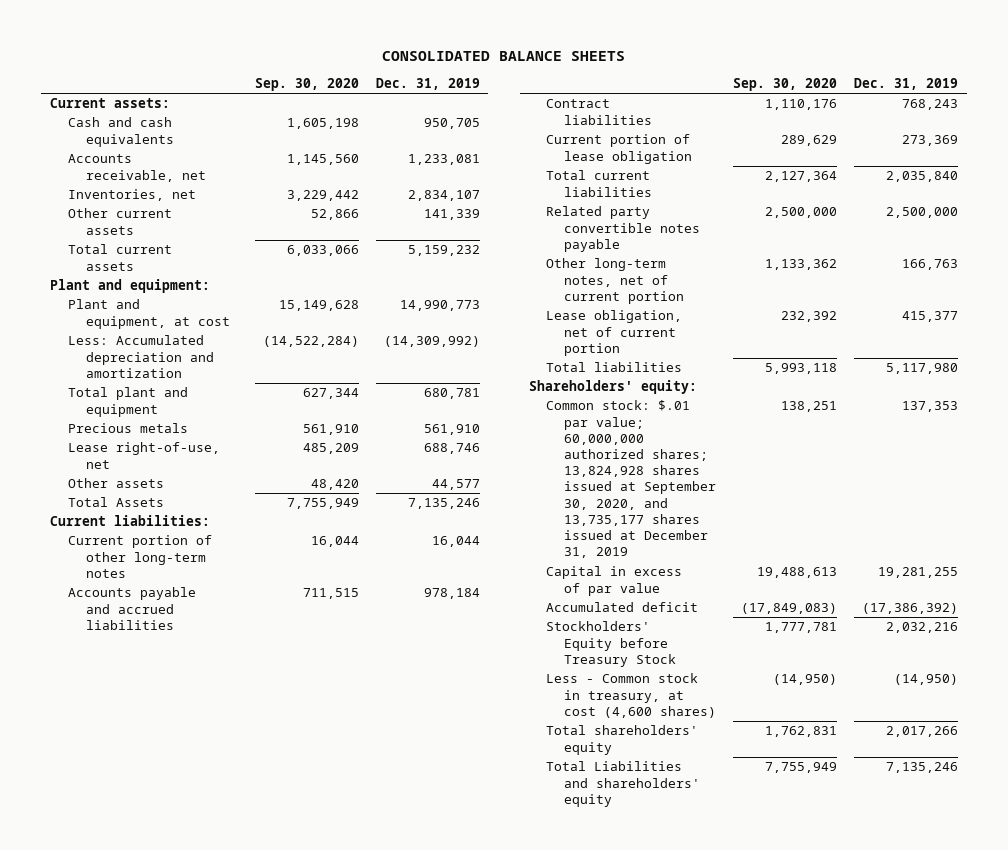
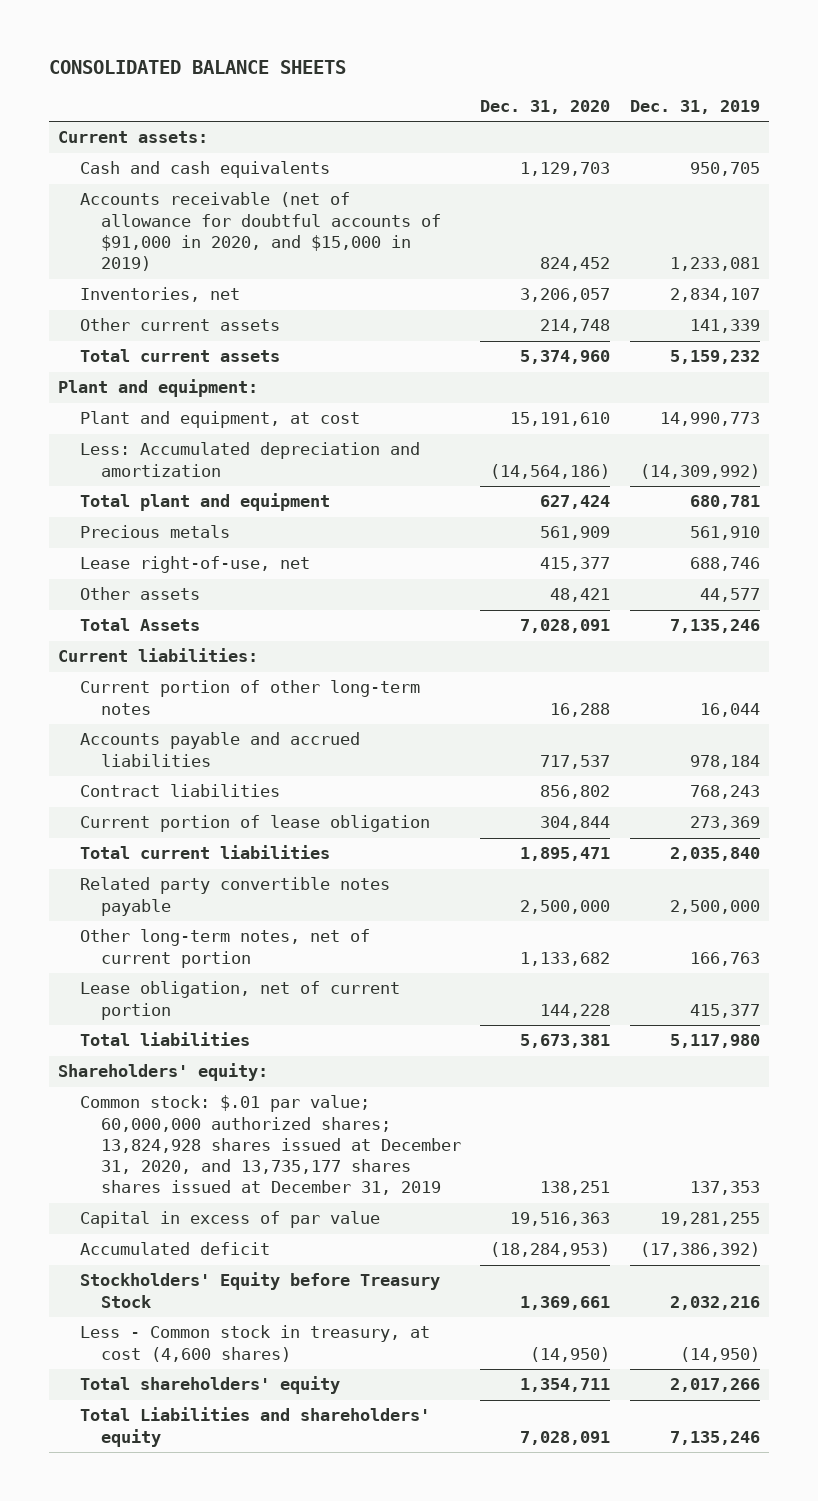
[254,78,359,92] Sep. 30, 2020 -> none
none -> [480,99,611,114] Dec. 31, 2020
[67,154,206,182] Accounts receivable, net -> [79,192,442,272] Accounts receivable (net of allowance for doubtful accounts of $91,000 in 2020, and $15,000 in 2019)
[546,400,717,559] Common stock: $.01 par value; 60,000,000 authorized shares; 13,824,928 shares issued at September 30, 2020, and 13,735,177 shares issued at December 31, 2019 -> [79,1095,462,1196] Common stock: $.01 par value; 60,000,000 authorized shares; 13,824,928 shares issued at December 31, 2020, and 13,735,177 shares shares issued at December 31, 2019

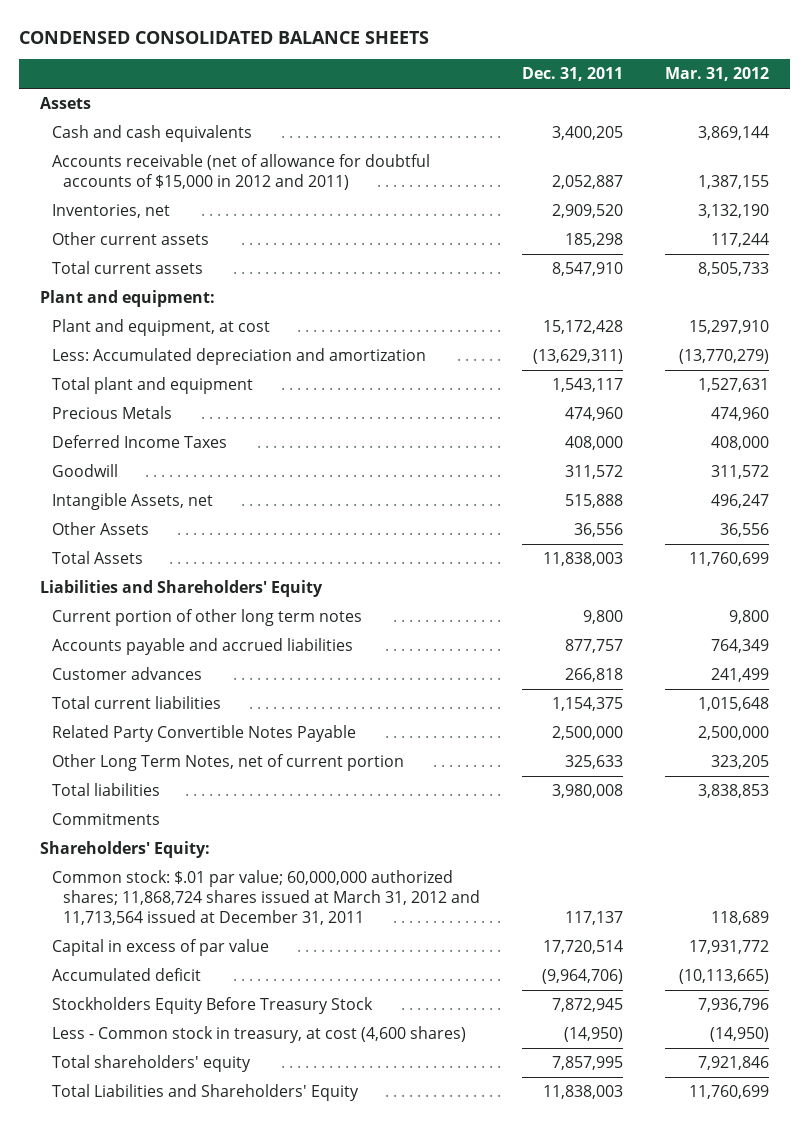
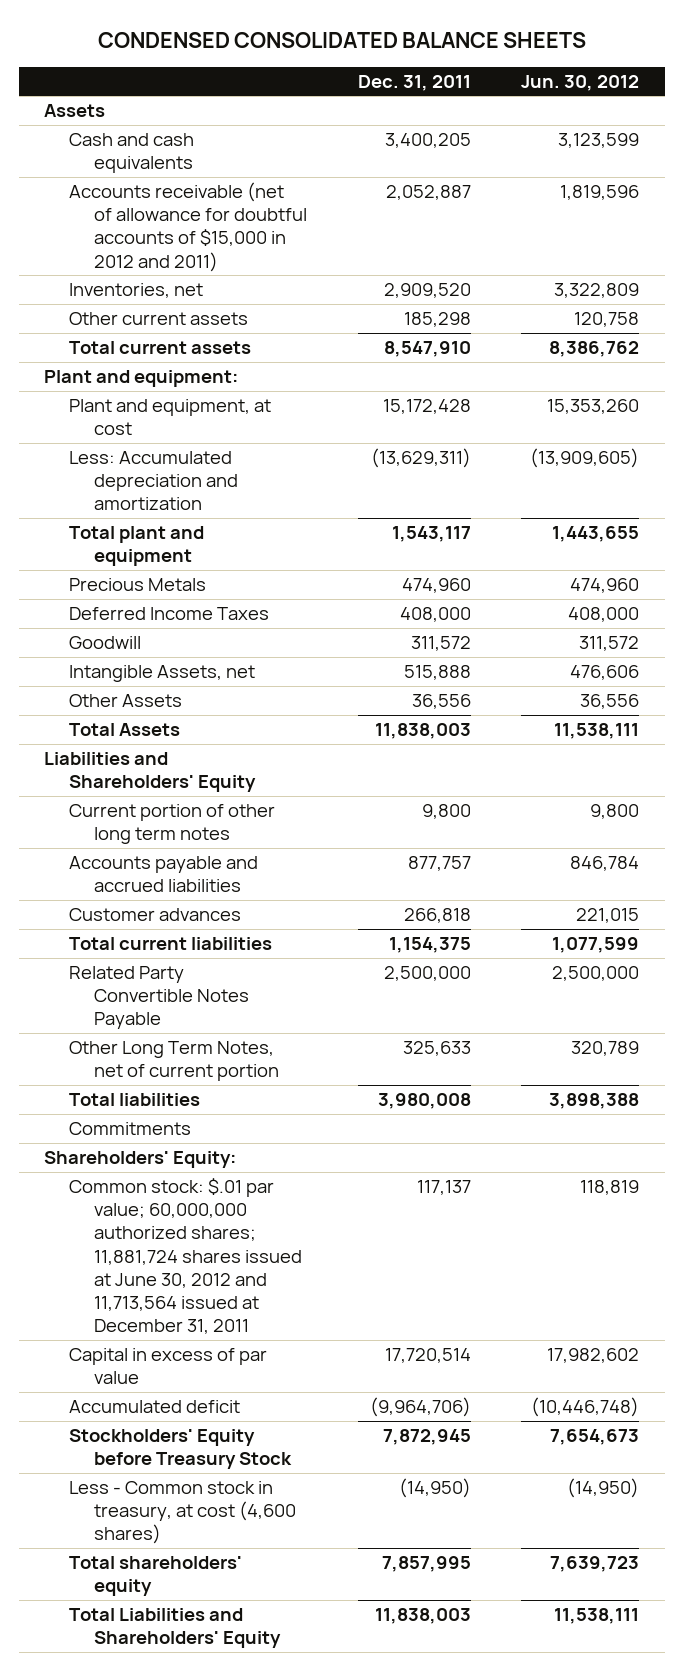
[664,67,769,82] Mar. 31, 2012 -> none
none -> [521,74,640,91] Jun. 30, 2012
[51,870,480,925] Common stock: $.01 par value; 60,000,000 authorized shares; 11,868,724 shares issued at March 31, 2012 and 11,713,564 issued at December 31, 2011 -> [69,1178,302,1335] Common stock: $.01 par value; 60,000,000 authorized shares; 11,881,724 shares issued at June 30, 2012 and 11,713,564 issued at December 31, 2011
[51,997,373,1015] Stockholders Equity Before Treasury Stock -> [69,1429,292,1470] Stockholders' Equity before Treasury Stock

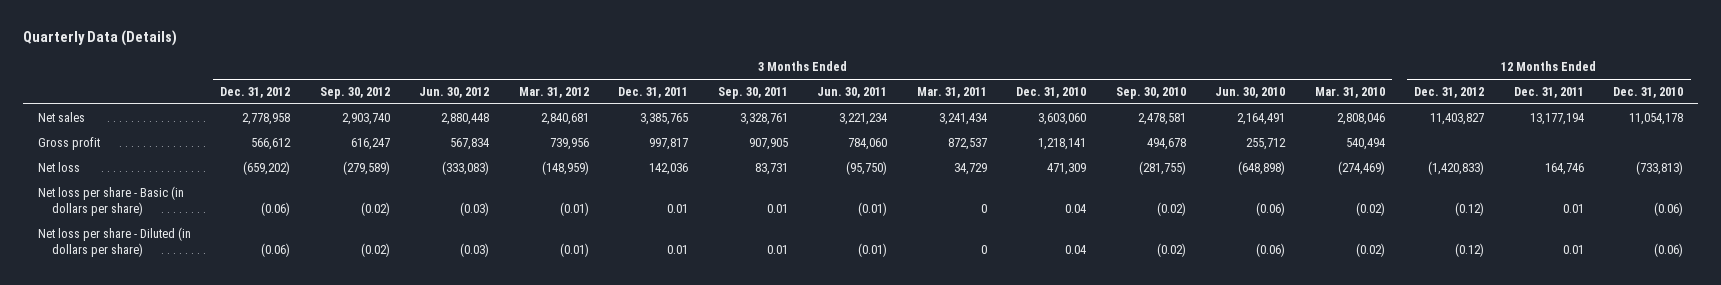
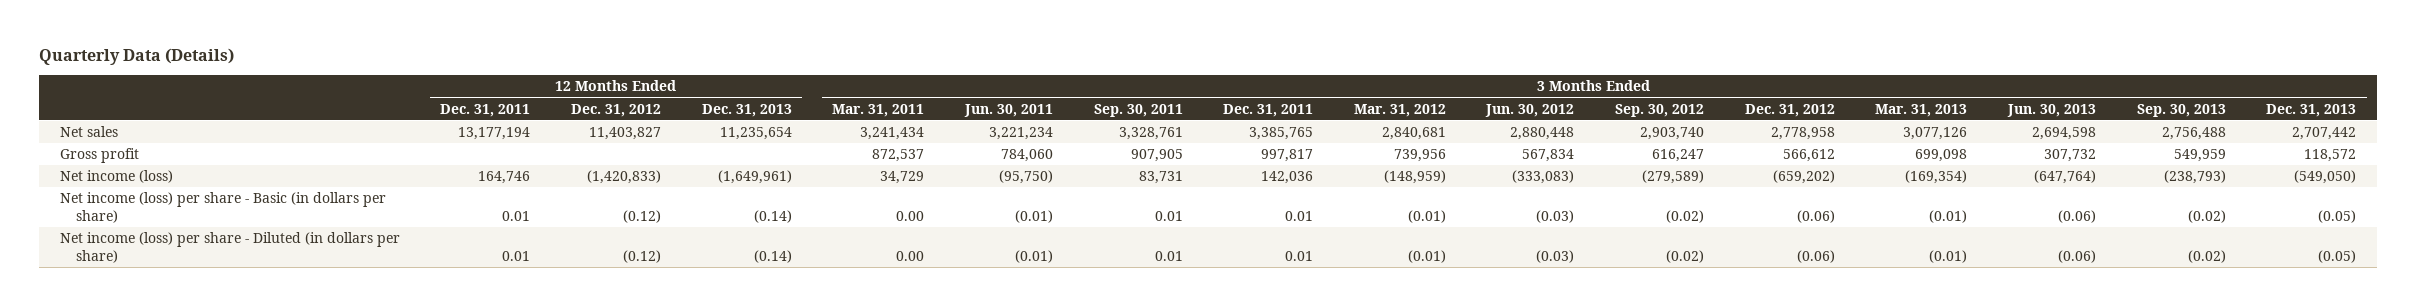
[1016,87,1087,99] Dec. 31, 2010 -> none
[1115,87,1186,100] Sep. 30, 2010 -> none
[1215,87,1286,99] Jun. 30, 2010 -> none
[1314,87,1385,99] Mar. 31, 2010 -> none
[1613,87,1684,99] Dec. 31, 2010 -> none
none -> [701,103,792,117] Dec. 31, 2013
none -> [1875,103,1968,117] Mar. 31, 2013
none -> [2007,103,2097,117] Jun. 30, 2013
none -> [2136,103,2226,117] Sep. 30, 2013
none -> [2266,103,2357,117] Dec. 31, 2013
[37,161,80,172] Net loss -> [59,170,173,184] Net income (loss)
[37,185,184,216] Net loss per share - Basic (in dollars per share) -> [59,192,386,223] Net income (loss) per share - Basic (in dollars per share)
[980,203,987,213] 0 -> [896,210,925,221] 0.00
[37,226,191,257] Net loss per share - Diluted (in dollars per share) -> [59,232,400,263] Net income (loss) per share - Diluted (in dollars per share)
[980,244,987,254] 0 -> [896,250,925,261] 0.00

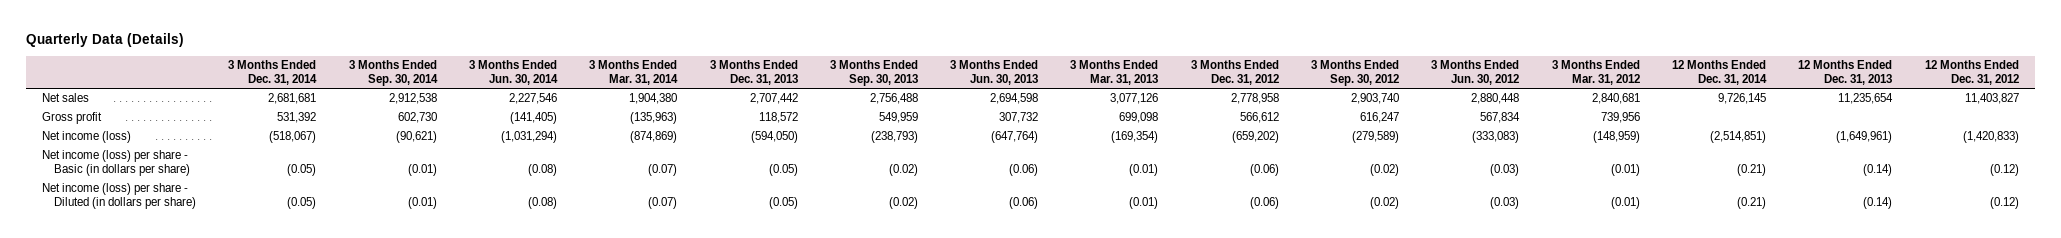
[440,103,531,117] Dec. 31, 2011 -> none
[832,103,925,117] Mar. 31, 2011 -> none
[963,103,1053,117] Jun. 30, 2011 -> none
[1093,103,1183,117] Sep. 30, 2011 -> none
[1223,103,1314,117] Dec. 31, 2011 -> none
none -> [228,60,318,86] 3 Months Ended Dec. 31, 2014
none -> [348,60,438,87] 3 Months Ended Sep. 30, 2014
none -> [468,60,558,86] 3 Months Ended Jun. 30, 2014
none -> [589,60,679,86] 3 Months Ended Mar. 31, 2014
none -> [1672,60,1768,86] 12 Months Ended Dec. 31, 2014
[2294,170,2357,185] (549,050) -> [750,131,798,144] (594,050)

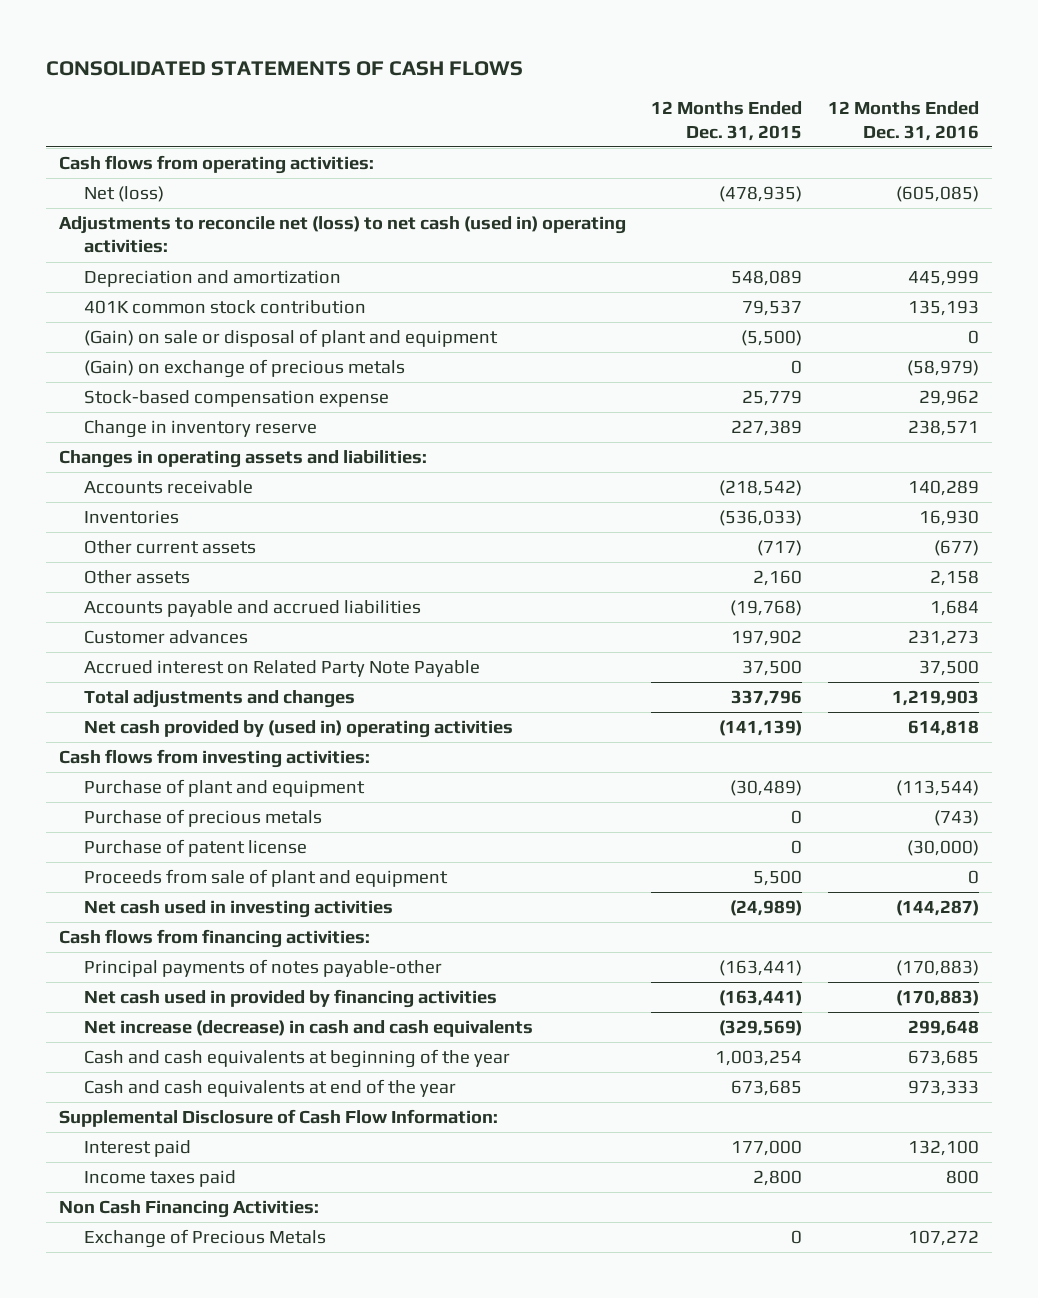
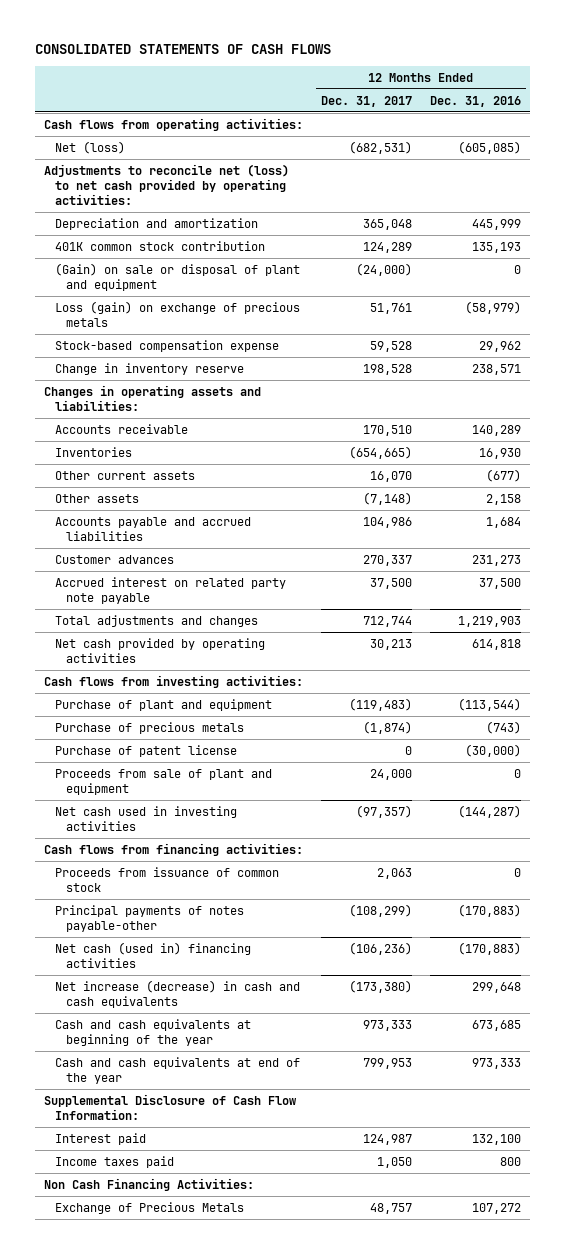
[651,101,803,141] 12 Months Ended Dec. 31, 2015 -> none
none -> [320,95,412,107] Dec. 31, 2017
[59,216,627,254] Adjustments to reconcile net (loss) to net cash (used in) operating activities: -> [43,163,289,205] Adjustments to reconcile net (loss) to net cash provided by operating activities:
[84,359,406,379] (Gain) on exchange of precious metals -> [54,300,300,327] Loss (gain) on exchange of precious metals
[84,660,481,678] Accrued interest on Related Party Note Payable -> [54,576,286,604] Accrued interest on related party note payable
[84,720,514,739] Net cash provided by (used in) operating activities -> [54,637,265,663] Net cash provided by operating activities
none -> [54,866,279,892] Proceeds from issuance of common stock
[84,989,498,1009] Net cash used in provided by financing activities -> [54,941,251,968] Net cash (used in) financing activities

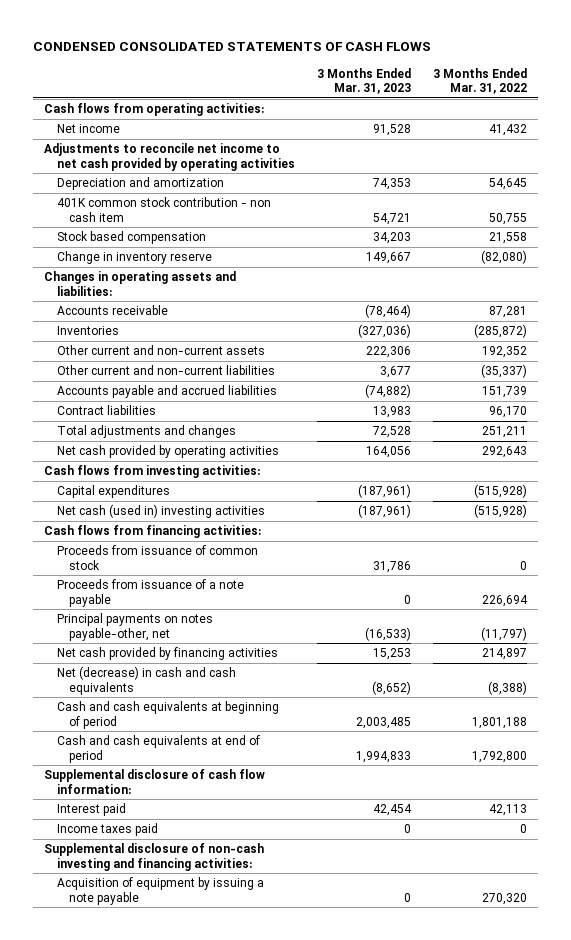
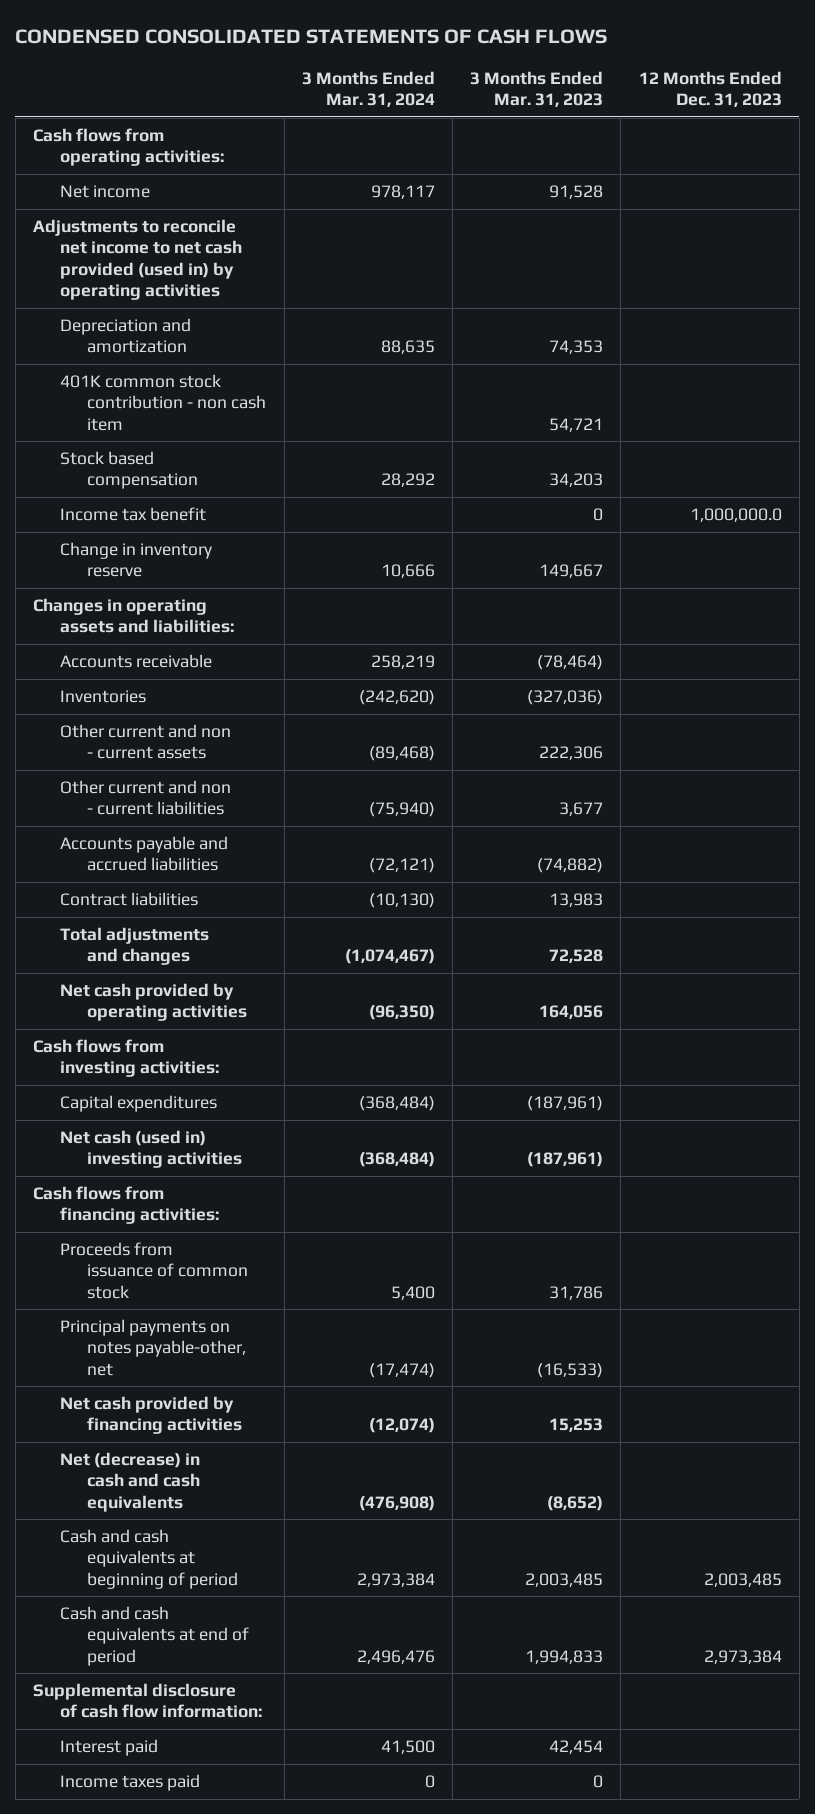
[433,67,528,94] 3 Months Ended Mar. 31, 2022 -> none
none -> [301,70,435,107] 3 Months Ended Mar. 31, 2024
none -> [638,70,782,107] 12 Months Ended Dec. 31, 2023
[44,143,295,171] Adjustments to reconcile net income to net cash provided by operating activities -> [33,219,243,300] Adjustments to reconcile net income to net cash provided (used in) by operating activities
none -> [60,507,207,522] Income tax benefit
[56,345,265,356] Other current and non-current assets -> [60,724,232,760] Other current and non - current assets
[56,365,275,376] Other current and non-current liabilities -> [60,780,232,816] Other current and non - current liabilities
[56,579,244,607] Proceeds from issuance of a note payable -> none
[44,843,265,871] Supplemental disclosure of non-cash investing and financing activities: -> none
[56,877,264,905] Acquisition of equipment by issuing a note payable -> none

